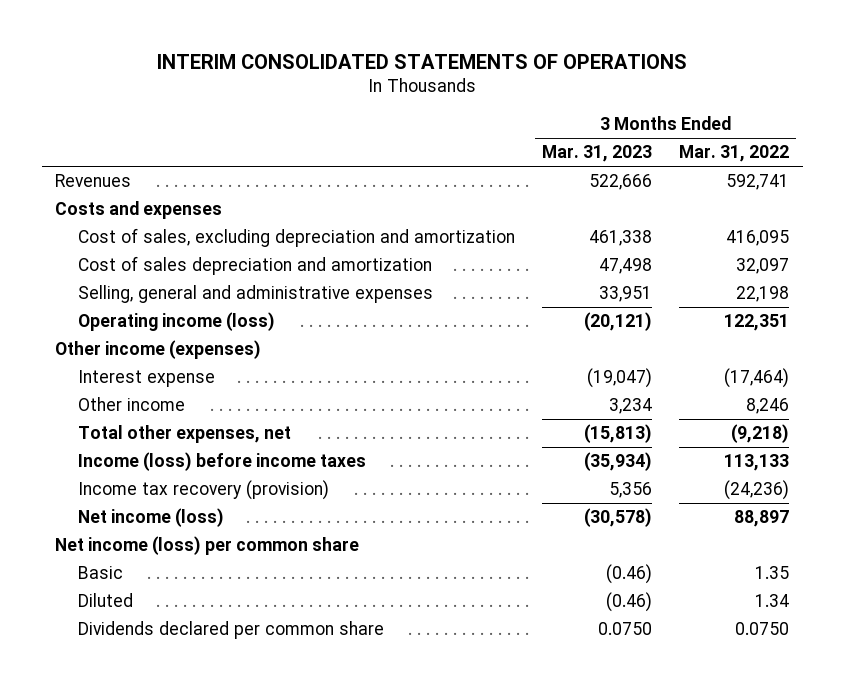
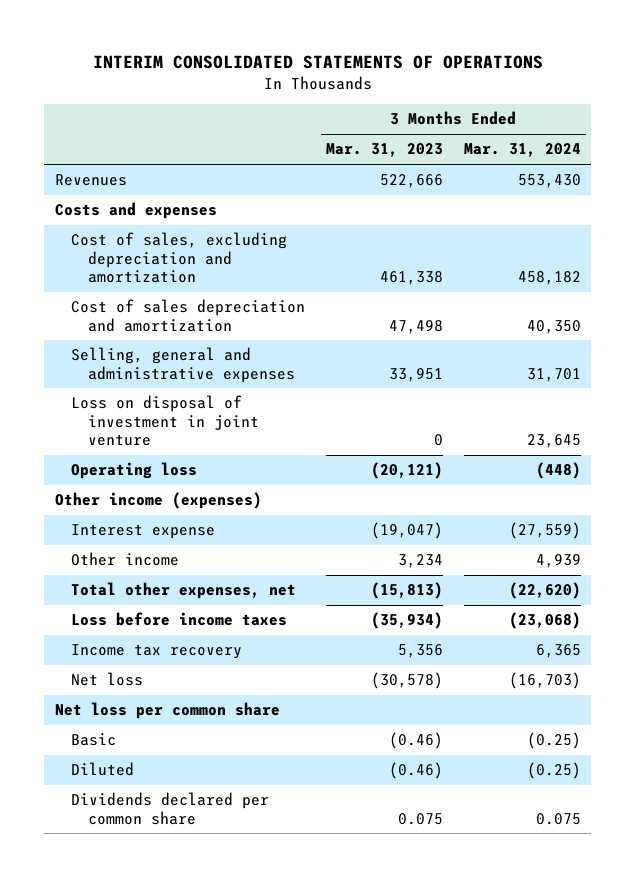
[679,145,790,163] Mar. 31, 2022 -> none
none -> [463,143,581,158] Mar. 31, 2024
none -> [71,395,259,447] Loss on disposal of investment in joint venture
[77,312,275,332] Operating income (loss) -> [71,462,198,480] Operating loss
[77,452,366,472] Income (loss) before income taxes -> [71,612,288,627] Loss before income taxes
[77,480,329,501] Income tax recovery (provision) -> [71,644,243,660] Income tax recovery
[77,508,224,528] Net income (loss) -> [71,672,144,687] Net loss
[55,536,360,556] Net income (loss) per common share -> [54,702,280,720] Net loss per common share
[598,622,653,636] 0.0750 -> [398,812,444,825] 0.075

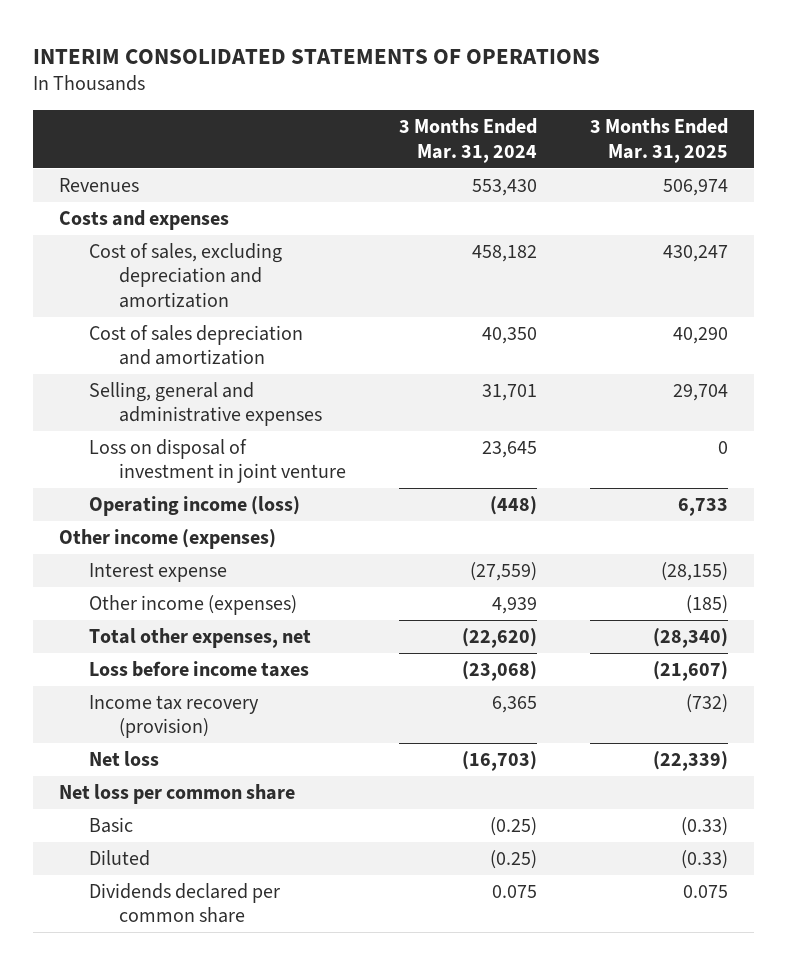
[326,143,444,158] Mar. 31, 2023 -> none
none -> [589,118,728,163] 3 Months Ended Mar. 31, 2025
[71,462,198,480] Operating loss -> [89,495,301,516] Operating income (loss)
[71,552,180,567] Other income -> [89,594,298,615] Other income (expenses)
[71,644,243,660] Income tax recovery -> [89,694,260,739] Income tax recovery (provision)

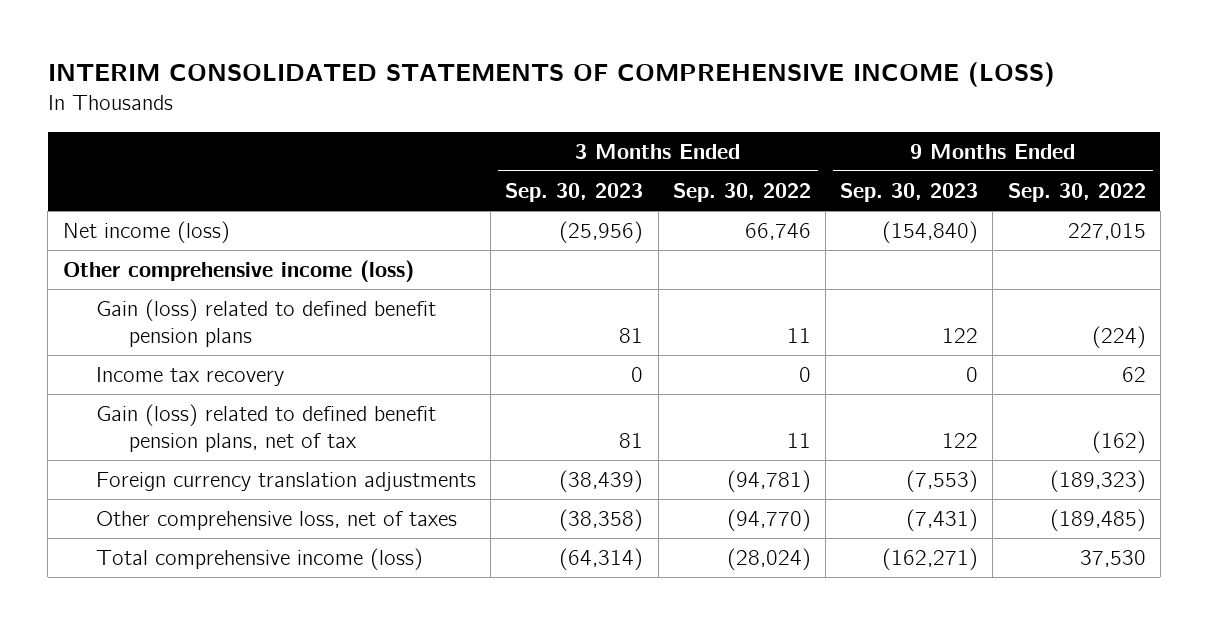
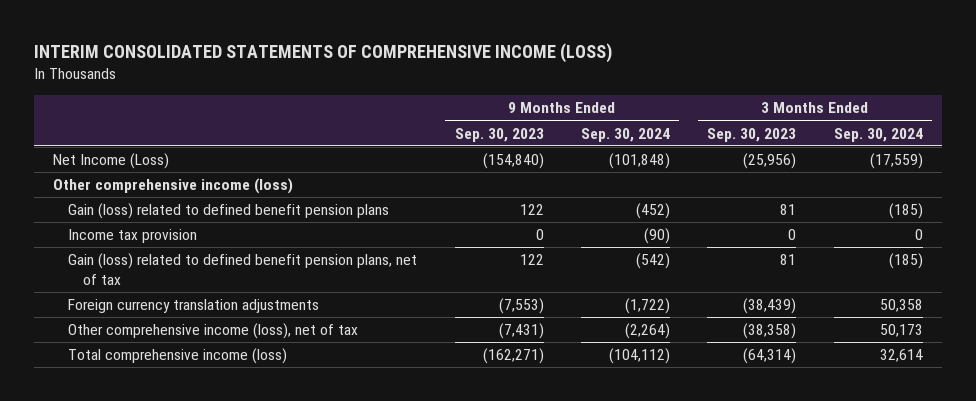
[672,182,811,202] Sep. 30, 2022 -> none
[1007,182,1146,202] Sep. 30, 2022 -> none
none -> [581,127,671,142] Sep. 30, 2024
none -> [833,127,923,142] Sep. 30, 2024
[62,221,230,244] Net income (loss) -> [53,153,170,170] Net Income (Loss)
[95,367,284,387] Income tax recovery -> [68,229,198,244] Income tax provision
[95,511,457,531] Other comprehensive loss, net of taxes -> [68,323,359,340] Other comprehensive income (loss), net of tax

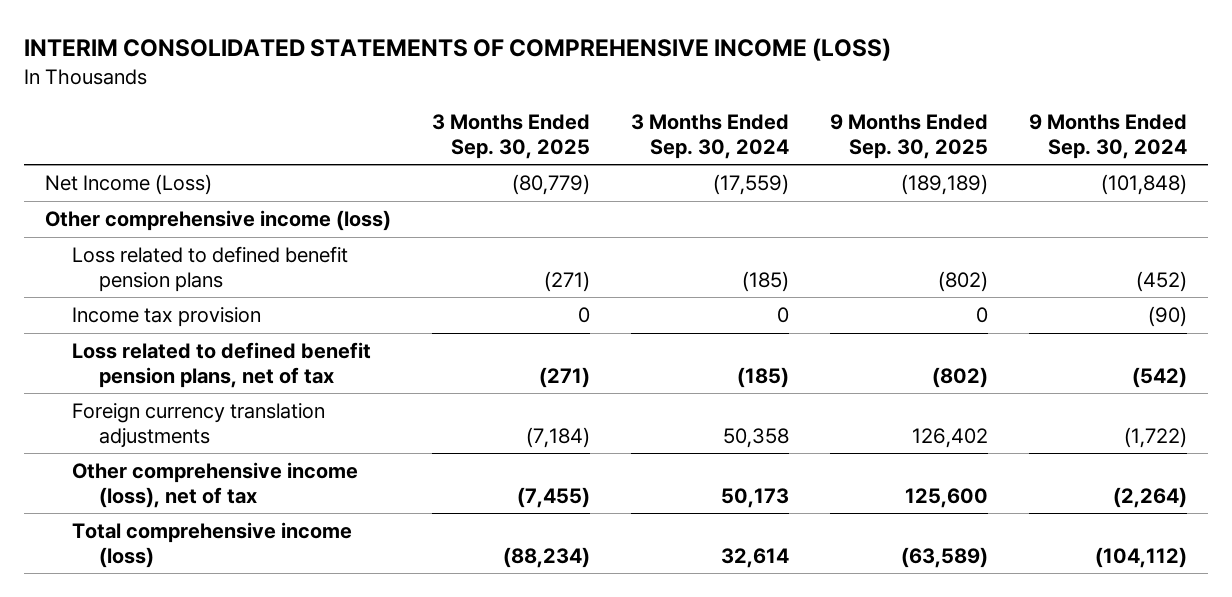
[454,127,544,142] Sep. 30, 2023 -> none
[707,127,797,142] Sep. 30, 2023 -> none
none -> [431,114,590,159] 3 Months Ended Sep. 30, 2025
none -> [829,114,988,159] 9 Months Ended Sep. 30, 2025
[68,203,390,220] Gain (loss) related to defined benefit pension plans -> [71,246,348,292] Loss related to defined benefit pension plans
[68,253,418,285] Gain (loss) related to defined benefit pension plans, net of tax -> [71,342,371,388] Loss related to defined benefit pension plans, net of tax

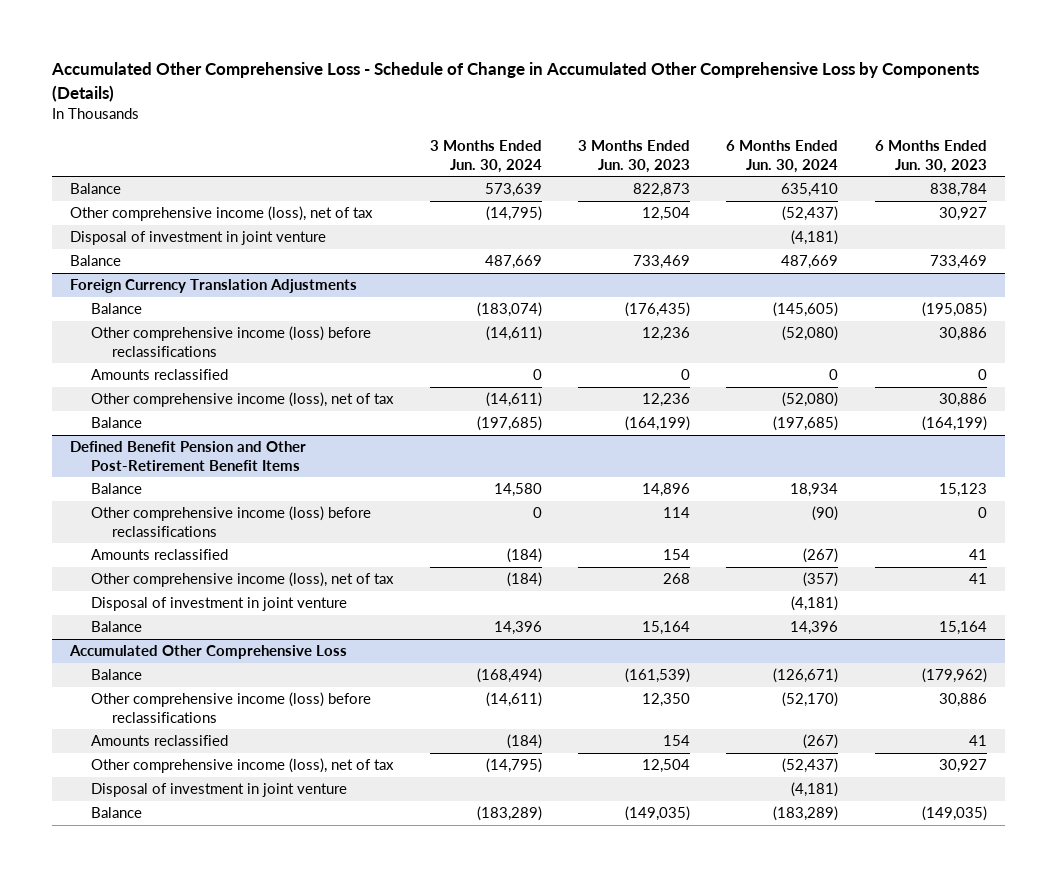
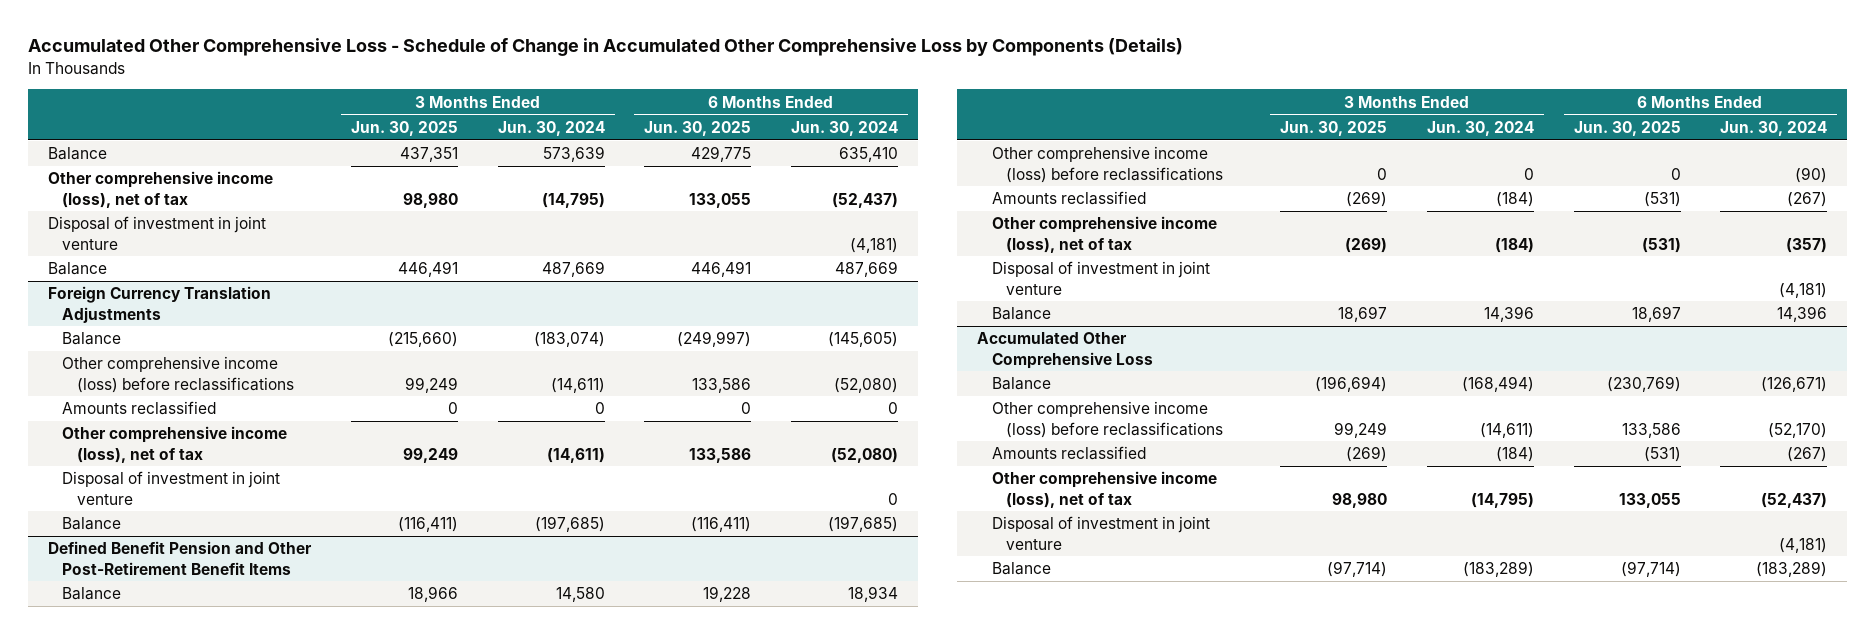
[578,140,691,173] 3 Months Ended Jun. 30, 2023 -> none
[874,140,987,173] 6 Months Ended Jun. 30, 2023 -> none
none -> [350,120,458,136] Jun. 30, 2025
none -> [644,120,752,136] Jun. 30, 2025
none -> [62,471,281,505] Disposal of investment in joint venture

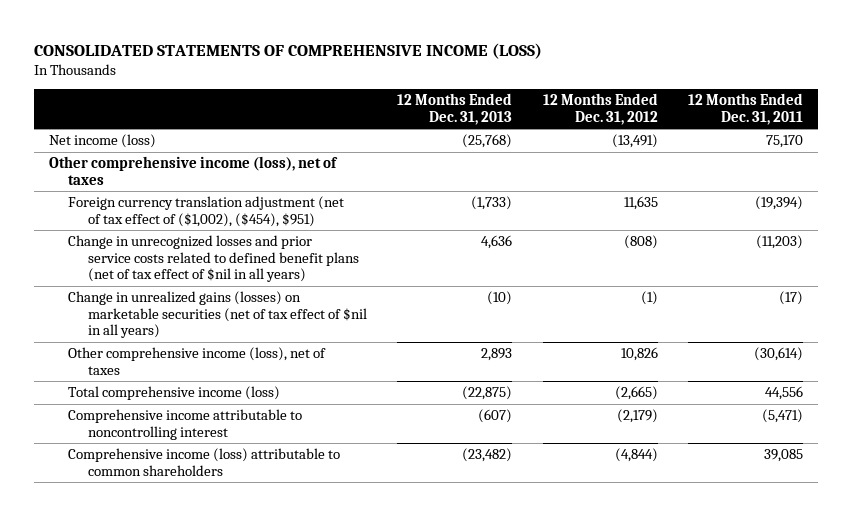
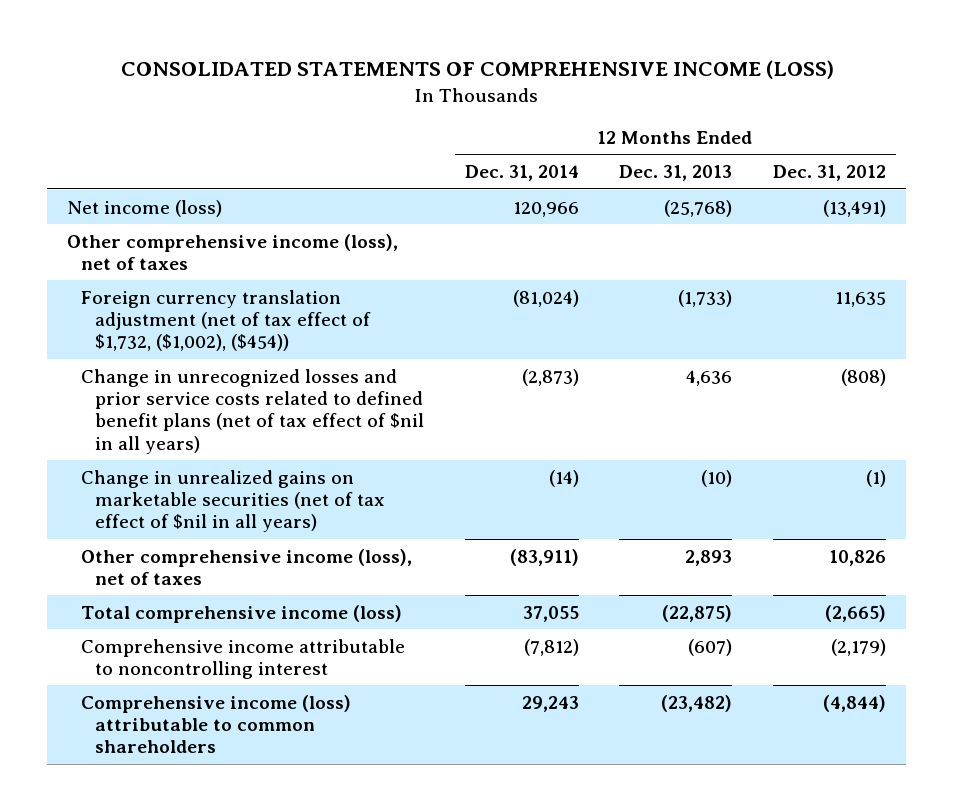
[688,93,804,125] 12 Months Ended Dec. 31, 2011 -> none
none -> [464,165,579,182] Dec. 31, 2014
[68,196,345,227] Foreign currency translation adjustment (net of tax effect of ($1,002), ($454), $951) -> [81,289,372,352] Foreign currency translation adjustment (net of tax effect of $1,732, ($1,002), ($454))
[68,291,367,339] Change in unrealized gains (losses) on marketable securities (net of tax effect of $nil in all years) -> [81,469,386,533] Change in unrealized gains on marketable securities (net of tax effect of $nil in all years)

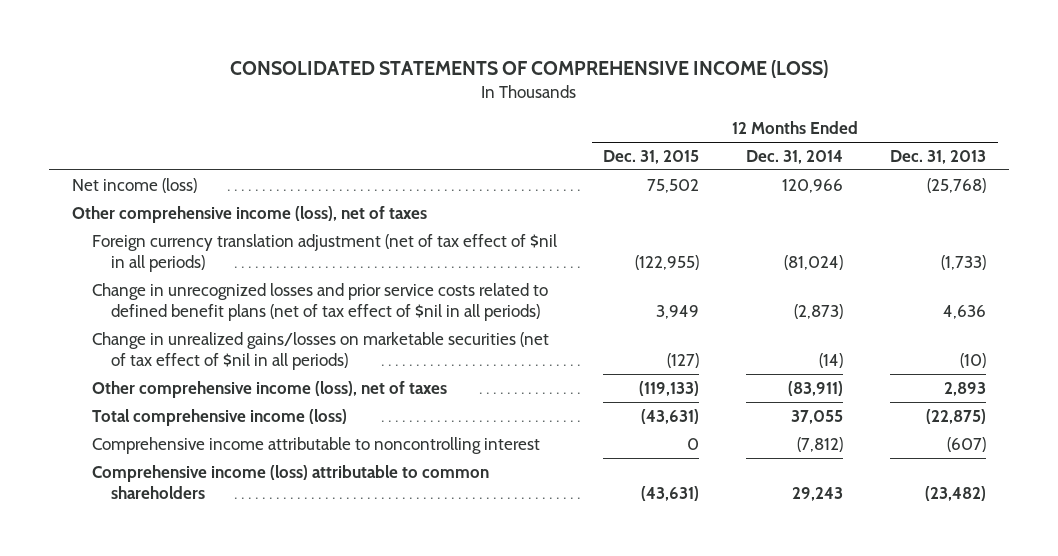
[772,165,886,182] Dec. 31, 2012 -> none
none -> [603,149,700,164] Dec. 31, 2015
[81,289,372,352] Foreign currency translation adjustment (net of tax effect of $1,732, ($1,002), ($454)) -> [91,233,557,272] Foreign currency translation adjustment (net of tax effect of $nil in all periods)
[81,368,425,454] Change in unrecognized losses and prior service costs related to defined benefit plans (net of tax effect of $nil in all years) -> [91,282,548,321] Change in unrecognized losses and prior service costs related to defined benefit plans (net of tax effect of $nil in all periods)
[81,469,386,533] Change in unrealized gains on marketable securities (net of tax effect of $nil in all years) -> [91,331,549,370] Change in unrealized gains/losses on marketable securities (net of tax effect of $nil in all periods)

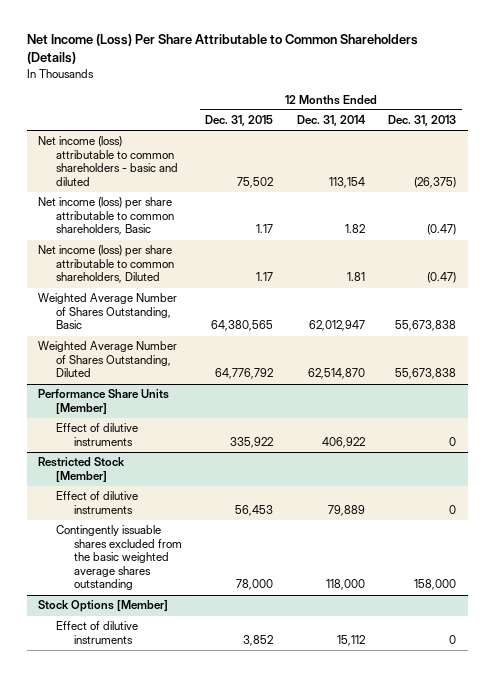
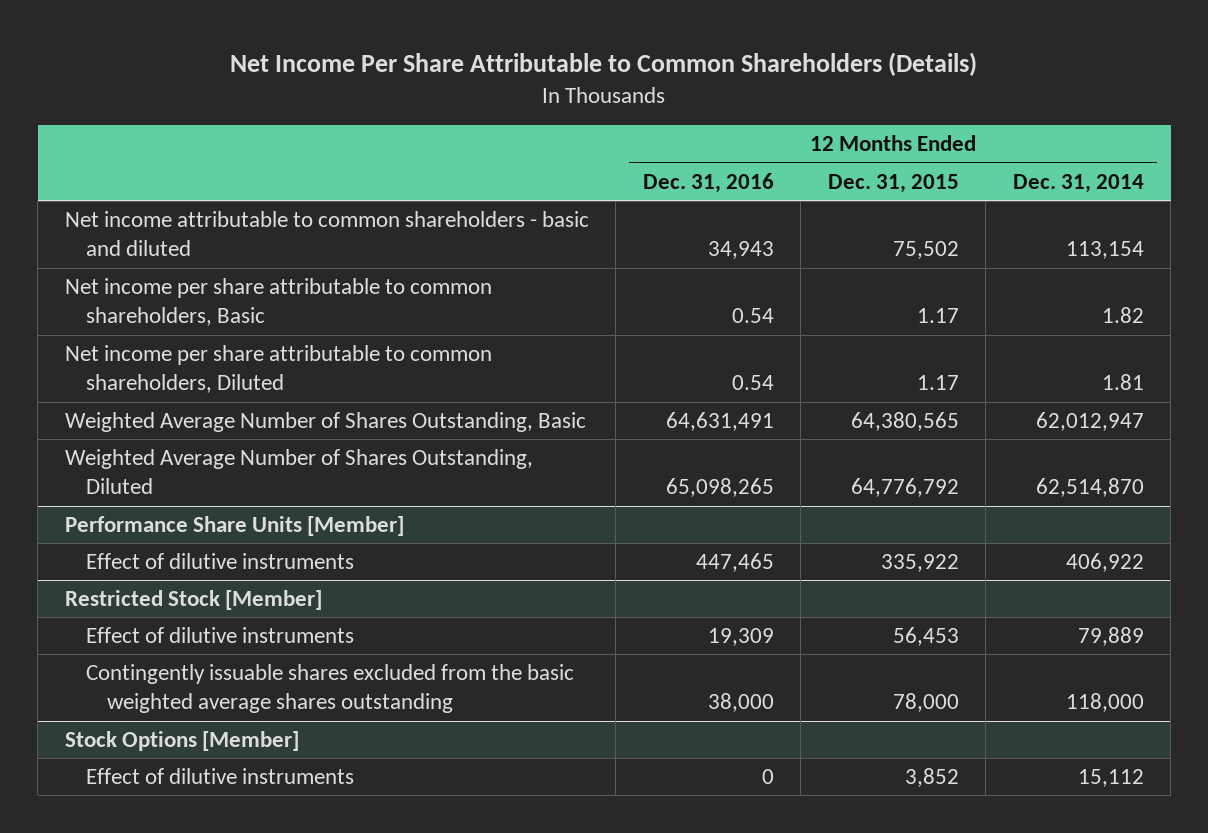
[26,34,418,65] Net Income (Loss) Per Share Attributable to Common Shareholders (Details) -> [230,52,978,77] Net Income Per Share Attributable to Common Shareholders (Details)
[388,115,457,127] Dec. 31, 2013 -> none
none -> [642,172,774,193] Dec. 31, 2016
[38,136,179,186] Net income (loss) attributable to common shareholders - basic and diluted -> [64,211,589,257] Net income attributable to common shareholders - basic and diluted
[38,197,175,236] Net income (loss) per share attributable to common shareholders, Basic -> [64,278,492,327] Net income per share attributable to common shareholders, Basic
[38,245,175,284] Net income (loss) per share attributable to common shareholders, Diluted -> [64,345,492,394] Net income per share attributable to common shareholders, Diluted

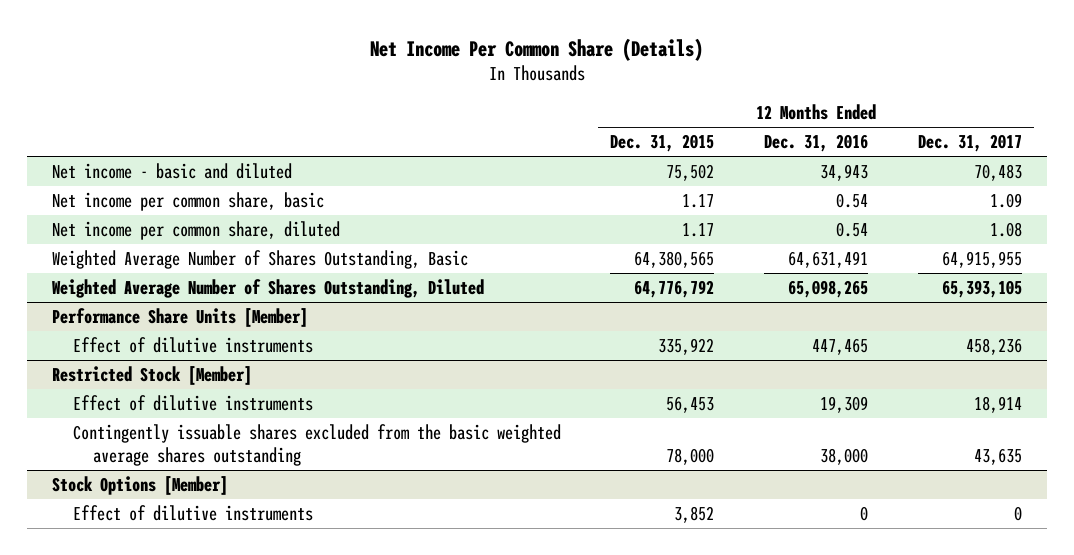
[230,52,978,77] Net Income Per Share Attributable to Common Shareholders (Details) -> [369,37,703,61] Net Income Per Common Share (Details)
[1012,173,1144,193] Dec. 31, 2014 -> none
none -> [917,134,1022,153] Dec. 31, 2017
[64,211,589,257] Net income attributable to common shareholders - basic and diluted -> [51,162,292,179] Net income - basic and diluted
[64,278,492,327] Net income per share attributable to common shareholders, Basic -> [51,191,324,211] Net income per common share, basic
[64,345,492,394] Net income per share attributable to common shareholders, Diluted -> [51,220,340,240] Net income per common share, diluted

